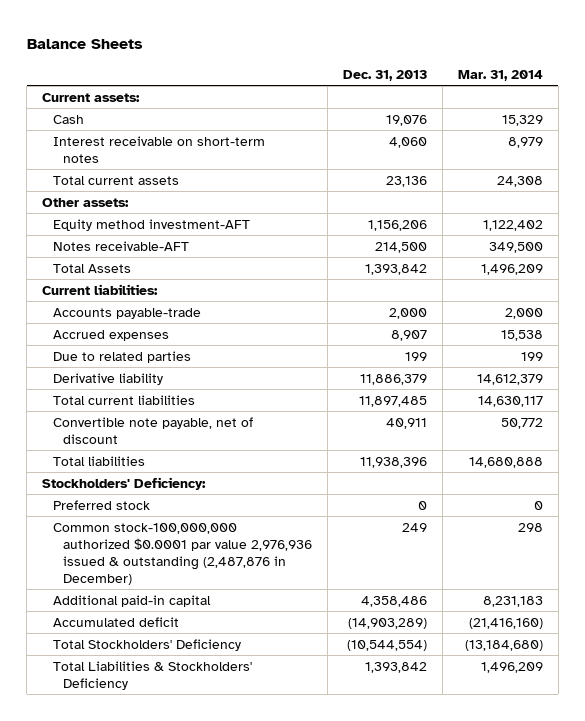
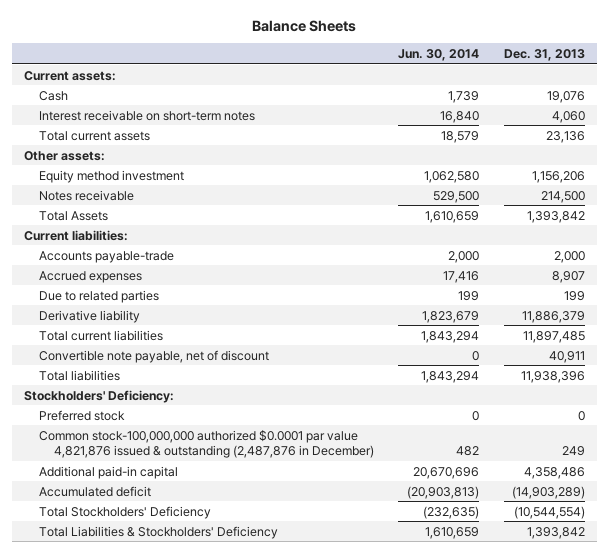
[457,69,543,81] Mar. 31, 2014 -> none
none -> [398,48,480,61] Jun. 30, 2014
[52,218,250,231] Equity method investment-AFT -> [38,169,184,183] Equity method investment
[52,240,189,251] Notes receivable-AFT -> [38,189,134,201] Notes receivable
[52,522,313,585] Common stock-100,000,000 authorized $0.0001 par value 2,976,936 issued & outstanding (2,487,876 in December) -> [38,429,375,458] Common stock-100,000,000 authorized $0.0001 par value 4,821,876 issued & outstanding (2,487,876 in December)

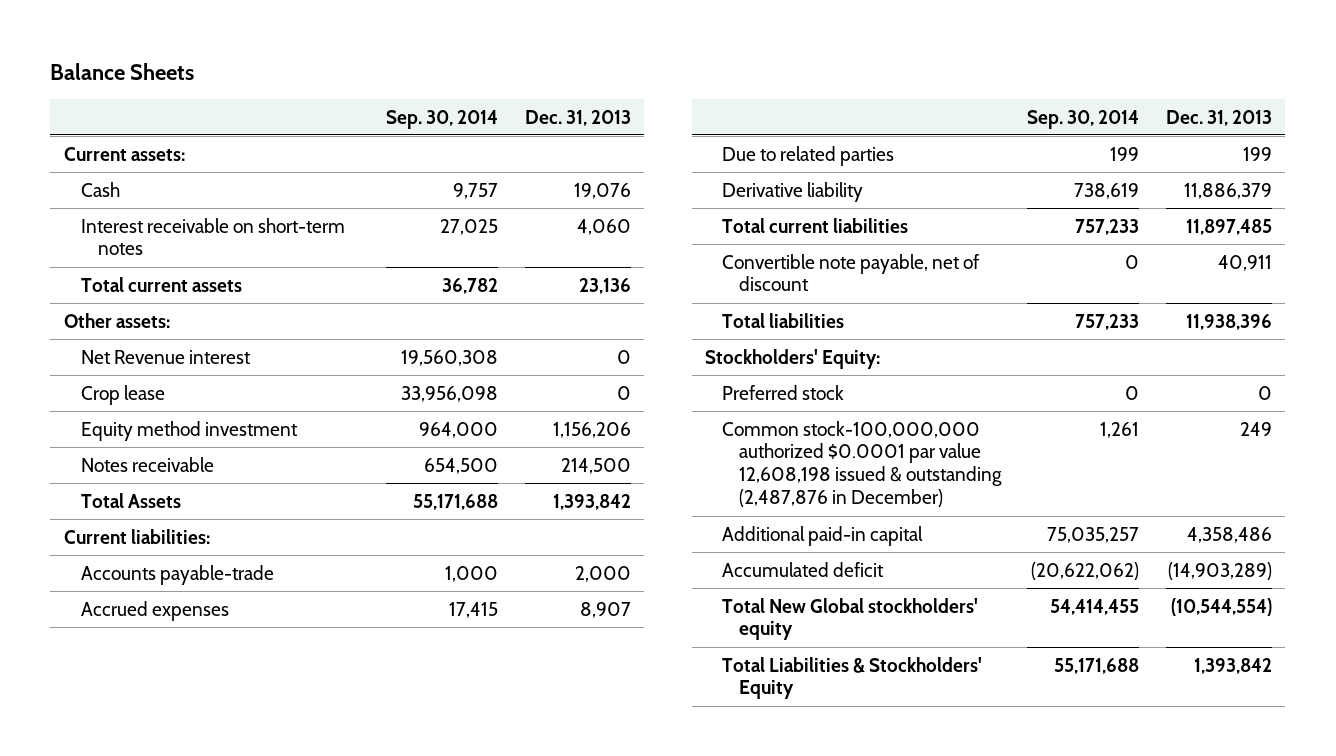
[398,48,480,61] Jun. 30, 2014 -> none
none -> [386,109,499,129] Sep. 30, 2014
none -> [80,349,251,364] Net Revenue interest
none -> [80,384,165,405] Crop lease
[23,389,174,403] Stockholders' Deficiency: -> [704,348,880,369] Stockholders' Equity:
[38,429,375,458] Common stock-100,000,000 authorized $0.0001 par value 4,821,876 issued & outstanding (2,487,876 in December) -> [721,420,1002,508] Common stock-100,000,000 authorized $0.0001 par value 12,608,198 issued & outstanding (2,487,876 in December)
[38,505,211,519] Total Stockholders' Deficiency -> [721,597,978,641] Total New Global stockholders' equity
[38,525,278,539] Total Liabilities & Stockholders' Deficiency -> [721,656,982,700] Total Liabilities & Stockholders' Equity

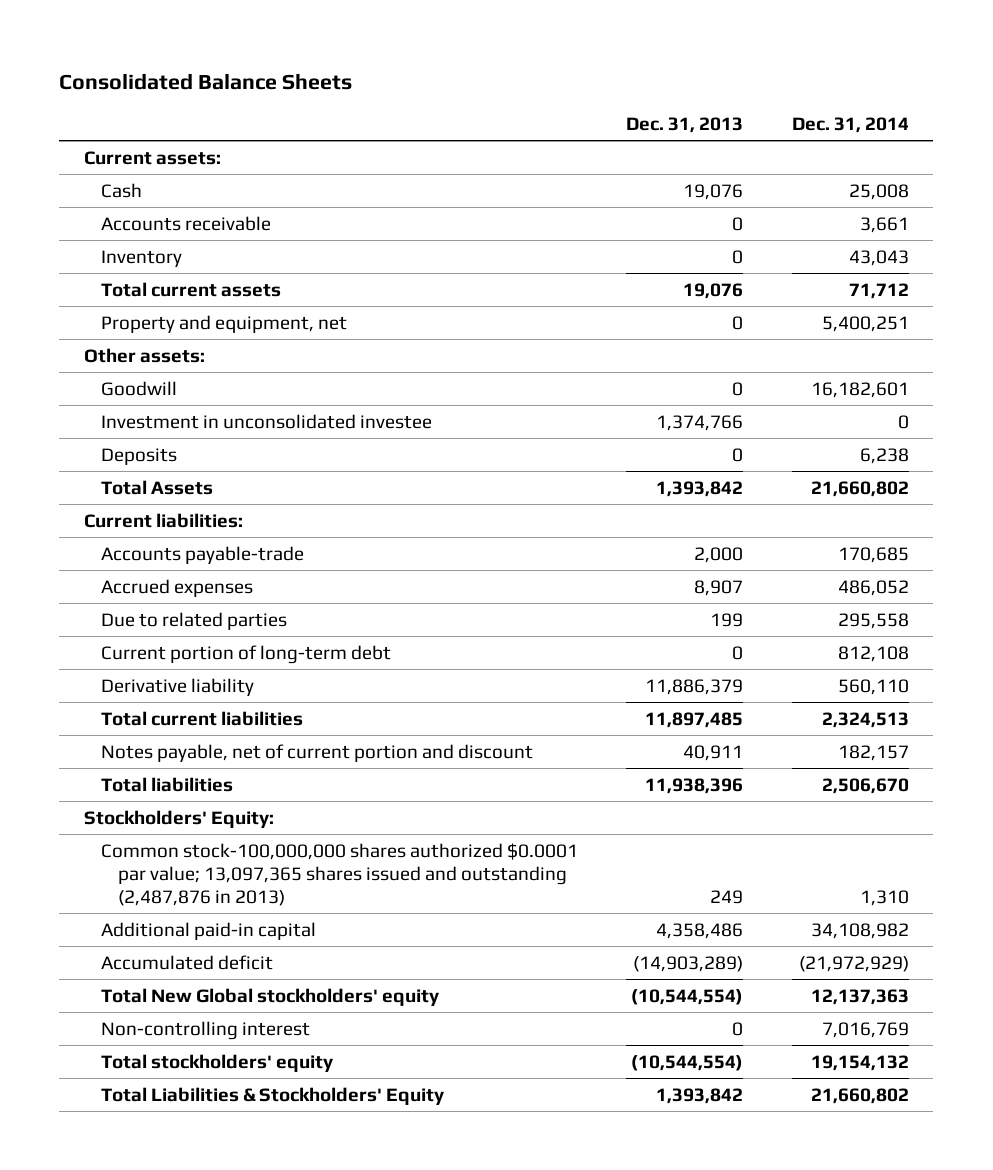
[50,62,195,80] Balance Sheets -> [59,72,353,90] Consolidated Balance Sheets
[386,109,499,129] Sep. 30, 2014 -> none
none -> [791,116,909,133] Dec. 31, 2014
[80,217,345,256] Interest receivable on short-term notes -> none
none -> [100,215,271,231] Accounts receivable
none -> [100,249,182,267] Inventory
[578,277,631,294] 23,136 -> [683,282,744,299] 19,076
none -> [100,314,347,333] Property and equipment, net
[80,349,251,364] Net Revenue interest -> none
[80,384,165,405] Crop lease -> none
[80,420,298,441] Equity method investment -> none
[80,456,214,472] Notes receivable -> none
none -> [100,380,177,396] Goodwill
none -> [100,413,432,429] Investment in unconsolidated investee
none -> [100,447,177,465] Deposits
none -> [100,644,391,664] Current portion of long-term debt
[721,253,980,292] Convertible note payable, net of discount -> [100,743,533,762] Notes payable, net of current portion and discount
[721,384,844,400] Preferred stock -> none
[721,420,1002,508] Common stock-100,000,000 authorized $0.0001 par value 12,608,198 issued & outstanding (2,487,876 in December) -> [100,842,578,907] Common stock-100,000,000 shares authorized $0.0001 par value; 13,097,365 shares issued and outstanding (2,487,876 in 2013)
none -> [100,1020,310,1040] Non-controlling interest
none -> [100,1053,333,1072] Total stockholders' equity

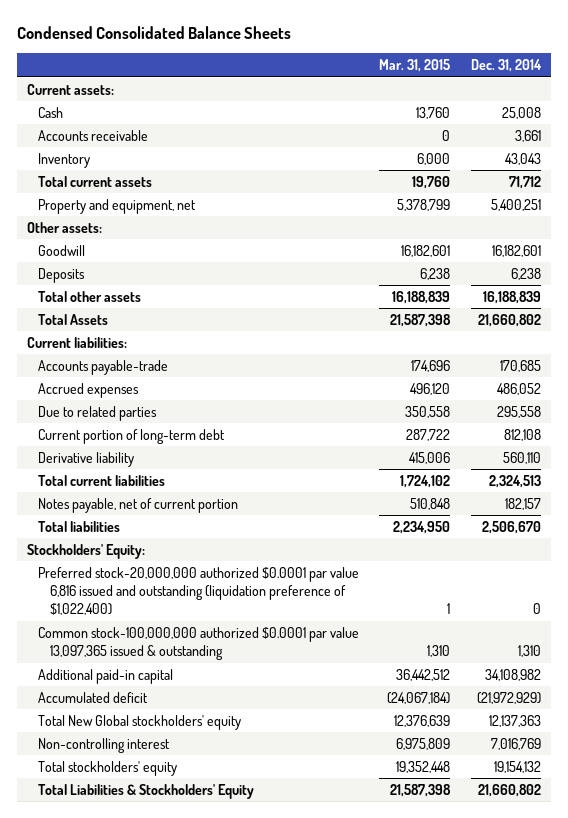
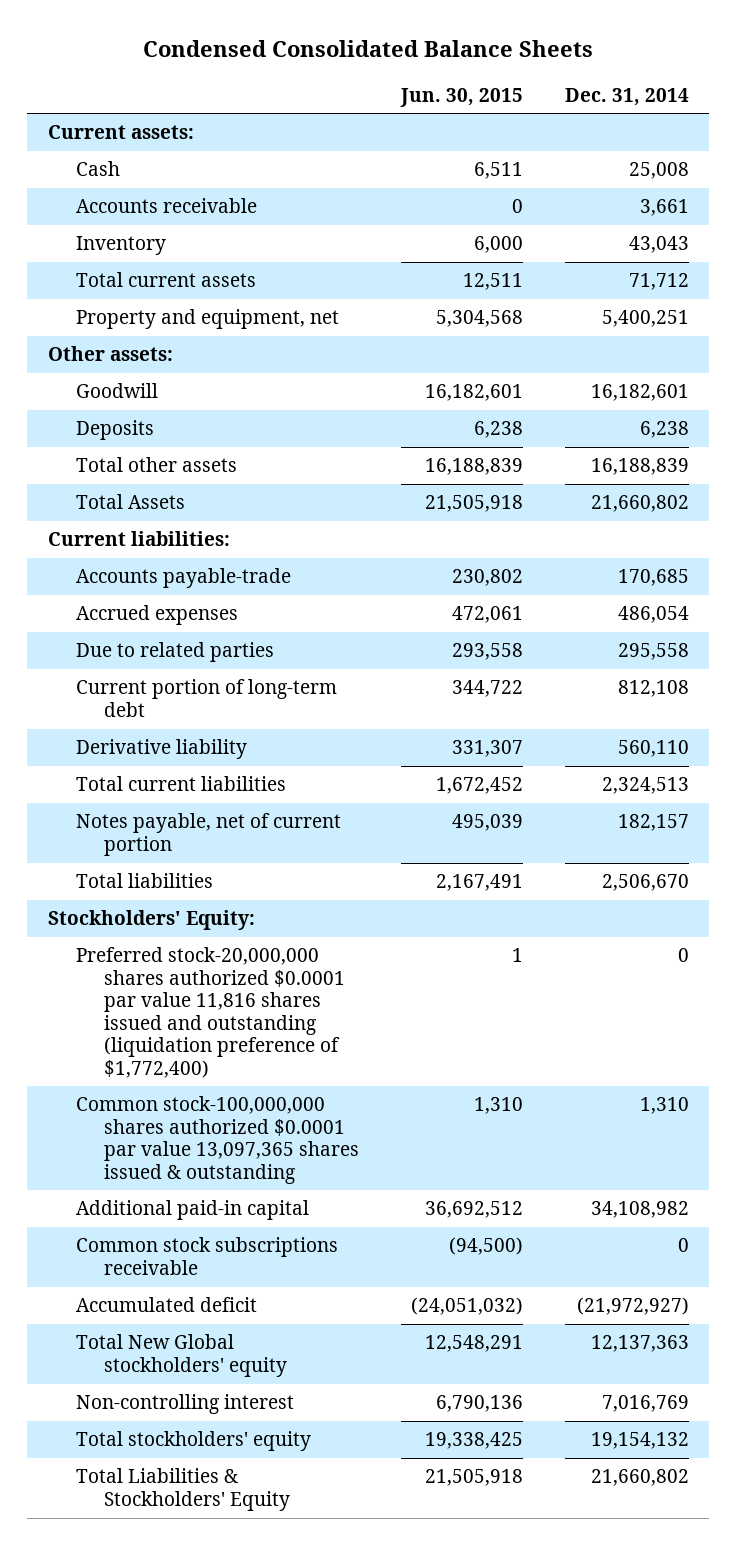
[379,59,451,73] Mar. 31, 2015 -> none
none -> [399,87,523,107] Jun. 30, 2015
[496,382,541,395] 486,052 -> [617,606,689,624] 486,054
[38,566,360,616] Preferred stock-20,000,000 authorized $0.0001 par value 6,816 issued and outstanding (liquidation preference of $1,022,400) -> [75,947,345,1078] Preferred stock-20,000,000 shares authorized $0.0001 par value 11,816 shares issued and outstanding (liquidation preference of $1,772,400)
[38,626,360,661] Common stock-100,000,000 authorized $0.0001 par value 13,097,365 issued & outstanding -> [75,1096,359,1184] Common stock-100,000,000 shares authorized $0.0001 par value 13,097,365 shares issued & outstanding
none -> [75,1237,338,1275] Common stock subscriptions receivable
[476,691,541,704] (21,972,929) -> [576,1297,689,1316] (21,972,927)

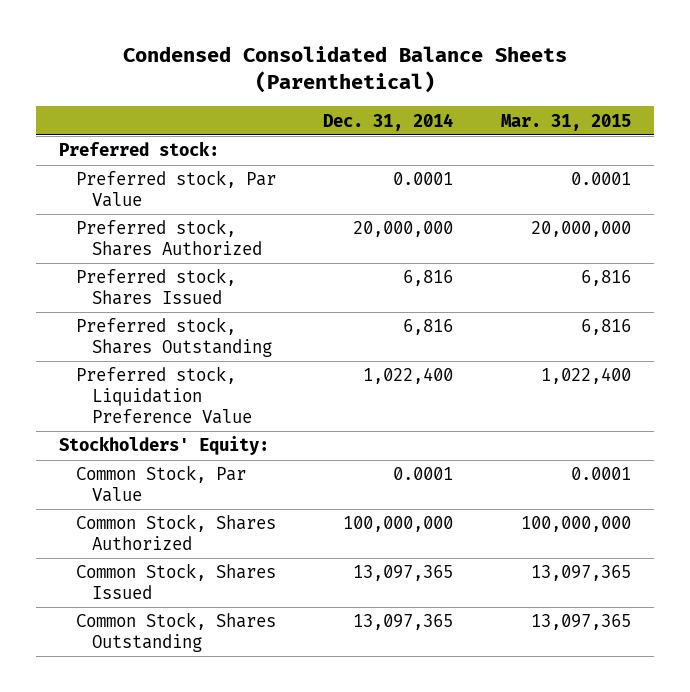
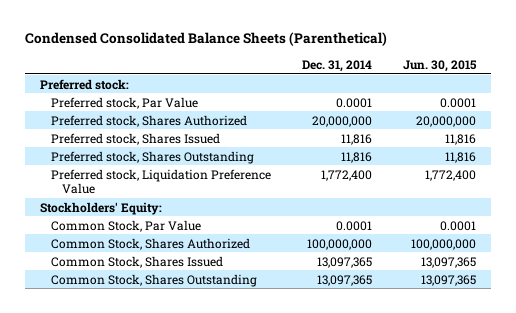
[500,113,631,131] Mar. 31, 2015 -> none
none -> [402,59,477,72] Jun. 30, 2015
[403,270,454,287] 6,816 -> [340,133,372,145] 11,816
[403,319,454,336] 6,816 -> [340,151,372,163] 11,816
[363,367,454,385] 1,022,400 -> [320,169,372,181] 1,772,400

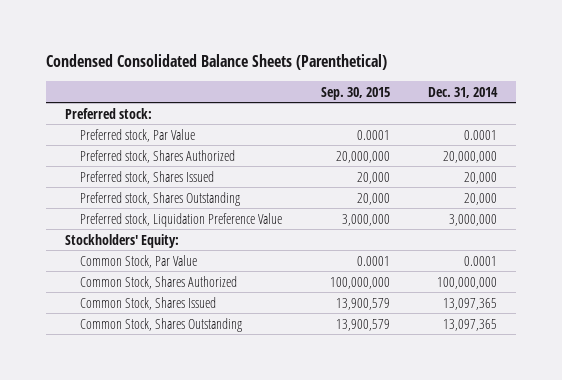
[402,59,477,72] Jun. 30, 2015 -> none
none -> [320,86,390,100] Sep. 30, 2015
[340,133,372,145] 11,816 -> [463,171,497,184] 20,000
[340,151,372,163] 11,816 -> [463,192,497,205] 20,000
[320,169,372,181] 1,772,400 -> [448,213,497,226] 3,000,000

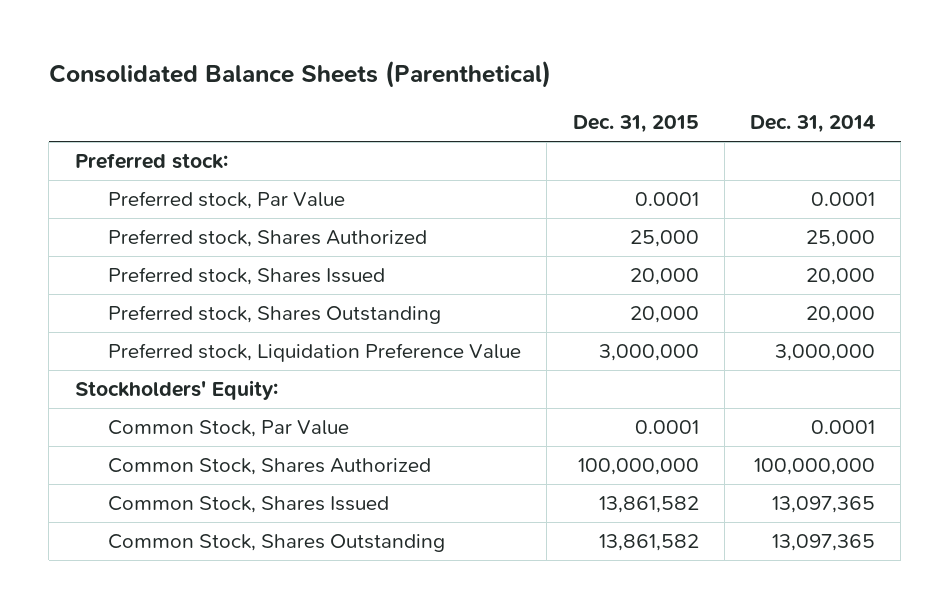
[45,54,387,71] Condensed Consolidated Balance Sheets (Parenthetical) -> [48,59,551,88] Consolidated Balance Sheets (Parenthetical)
[320,86,390,100] Sep. 30, 2015 -> none
none -> [572,115,699,134] Dec. 31, 2015
[442,150,497,163] 20,000,000 -> [806,230,876,248] 25,000

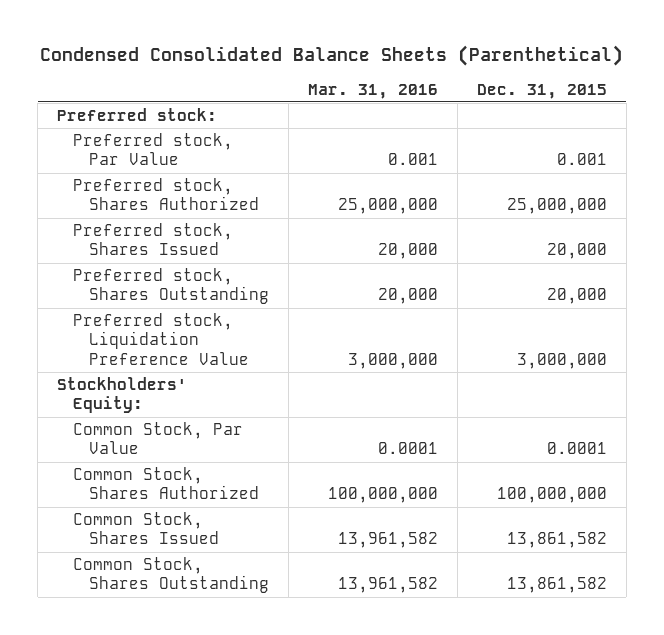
[48,59,551,88] Consolidated Balance Sheets (Parenthetical) -> [39,45,623,67] Condensed Consolidated Balance Sheets (Parenthetical)
[750,115,876,134] Dec. 31, 2014 -> none
none -> [307,83,438,99] Mar. 31, 2016
[634,192,699,207] 0.0001 -> [556,153,607,166] 0.001
[629,230,699,248] 25,000 -> [506,198,607,215] 25,000,000

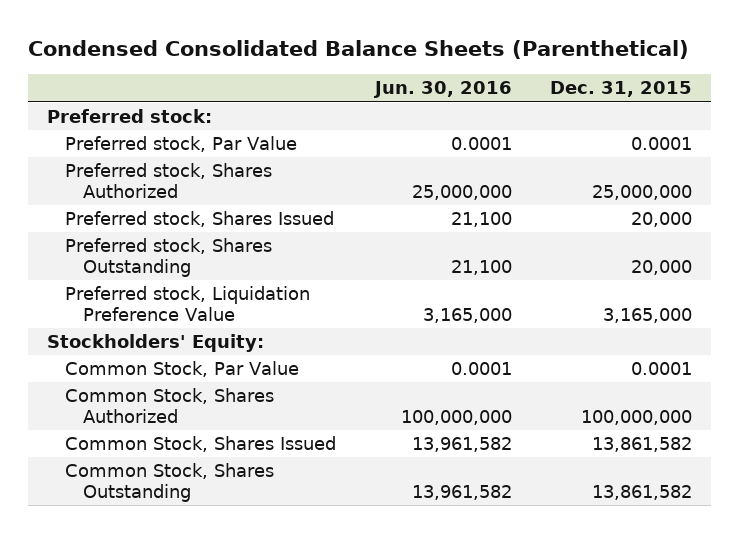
[307,83,438,99] Mar. 31, 2016 -> none
none -> [372,81,512,99] Jun. 30, 2016
[556,153,607,166] 0.001 -> [630,137,692,151] 0.0001
[516,353,607,370] 3,000,000 -> [602,308,692,324] 3,165,000

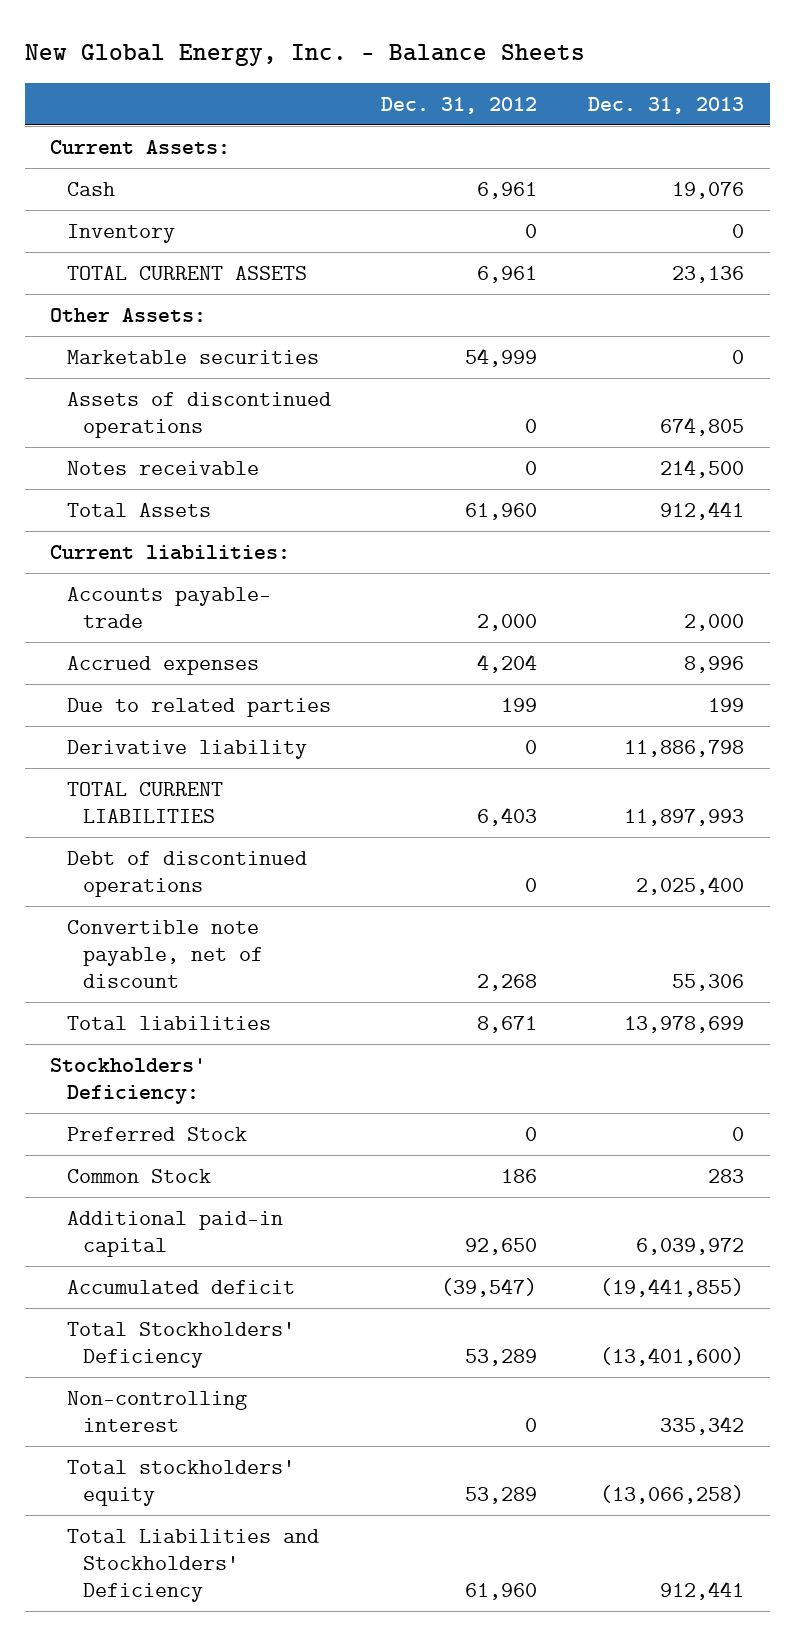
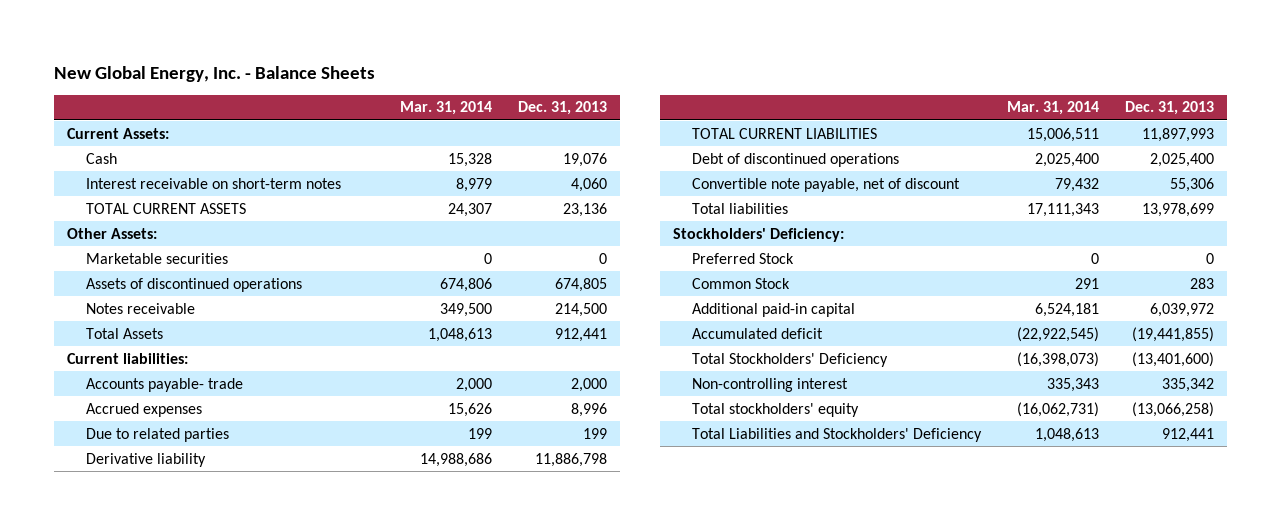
[381,96,538,114] Dec. 31, 2012 -> none
none -> [400,101,493,116] Mar. 31, 2014
[66,223,175,243] Inventory -> none
none -> [85,177,341,189] Interest receivable on short-term notes

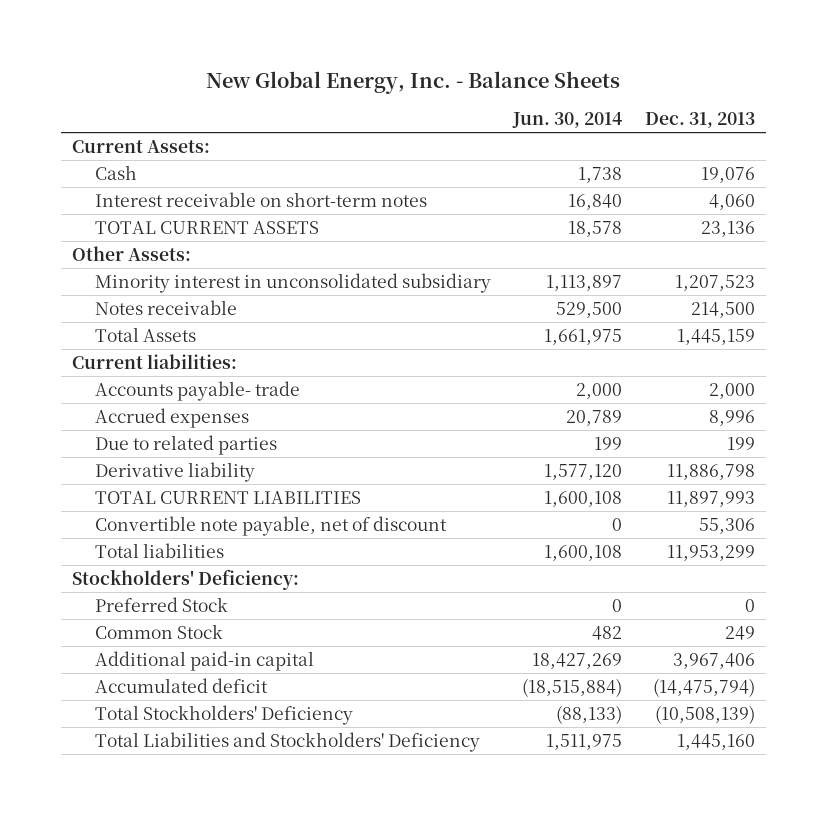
[400,101,493,116] Mar. 31, 2014 -> none
none -> [512,112,623,129] Jun. 30, 2014
[85,252,228,264] Marketable securities -> none
[85,277,302,292] Assets of discontinued operations -> none
none -> [94,272,491,293] Minority interest in unconsolidated subsidiary
[555,327,608,342] 912,441 -> [676,328,755,345] 1,445,159
[692,152,900,167] Debt of discontinued operations -> none
[1141,202,1214,217] 13,978,699 -> [666,544,755,561] 11,953,299
[692,377,849,392] Non-controlling interest -> none
[692,402,860,417] Total stockholders' equity -> none
[1189,277,1214,289] 283 -> [724,625,755,640] 249
[1149,302,1214,317] 6,039,972 -> [672,652,755,669] 3,967,406
[1131,326,1214,342] (19,441,855) -> [652,677,755,697] (14,475,794)
[1131,351,1214,367] (13,401,600) -> [654,704,755,724] (10,508,139)
[1161,427,1214,442] 912,441 -> [676,733,755,750] 1,445,160

